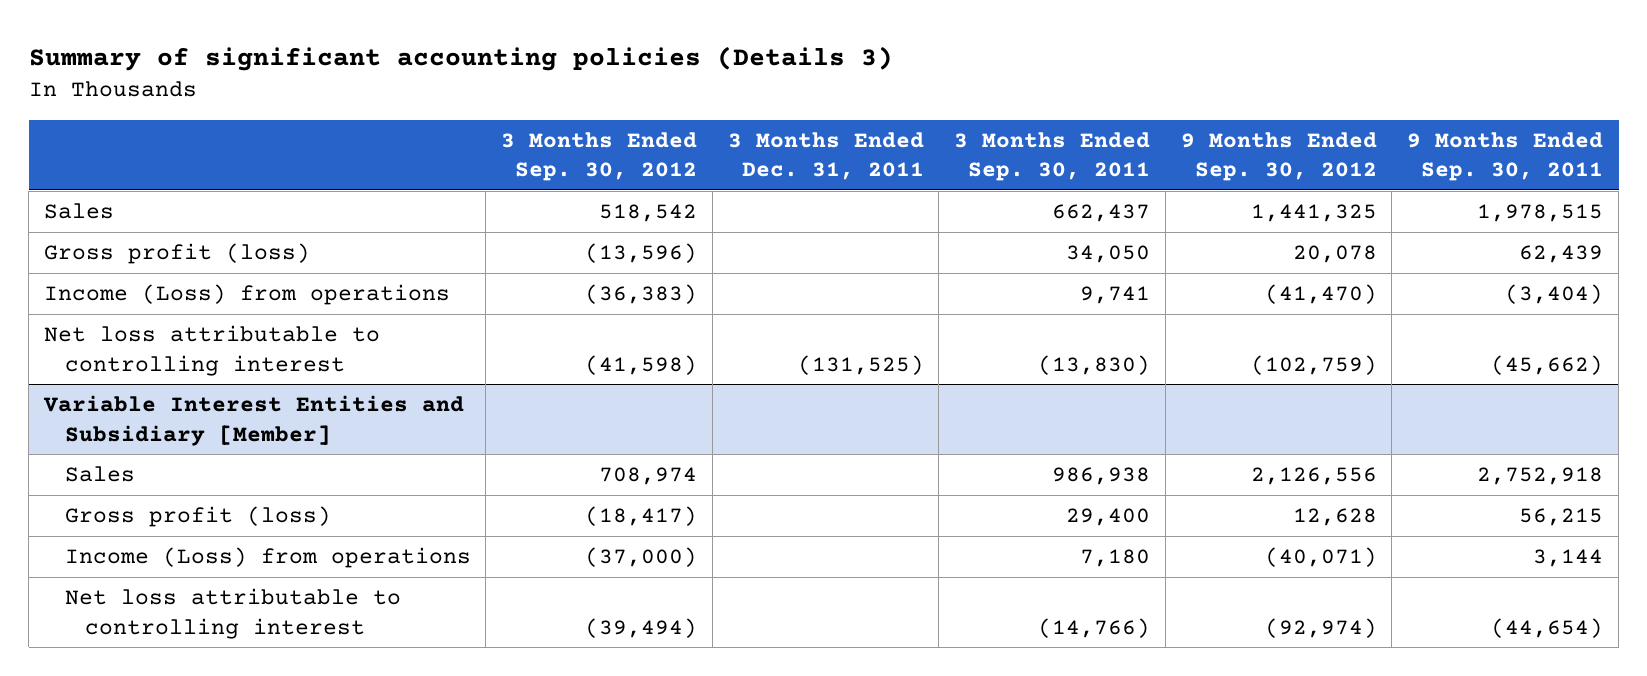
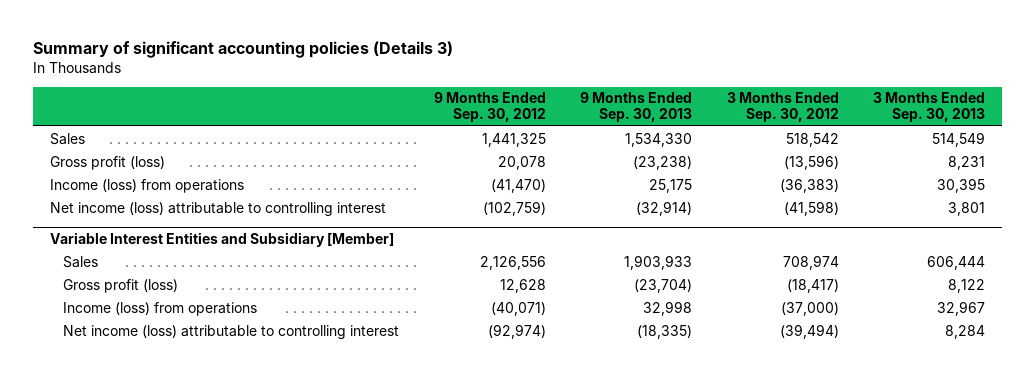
[727,131,924,181] 3 Months Ended Dec. 31, 2011 -> none
[954,131,1151,182] 3 Months Ended Sep. 30, 2011 -> none
[1407,131,1604,182] 9 Months Ended Sep. 30, 2011 -> none
none -> [580,92,693,123] 9 Months Ended Sep. 30, 2013
none -> [873,92,986,123] 3 Months Ended Sep. 30, 2013
[44,284,451,306] Income (Loss) from operations -> [49,178,244,193] Income (loss) from operations
[44,325,381,376] Net loss attributable to controlling interest -> [49,201,386,216] Net income (loss) attributable to controlling interest
[64,547,471,569] Income (Loss) from operations -> [63,301,258,316] Income (loss) from operations
[64,588,401,639] Net loss attributable to controlling interest -> [63,324,400,339] Net income (loss) attributable to controlling interest

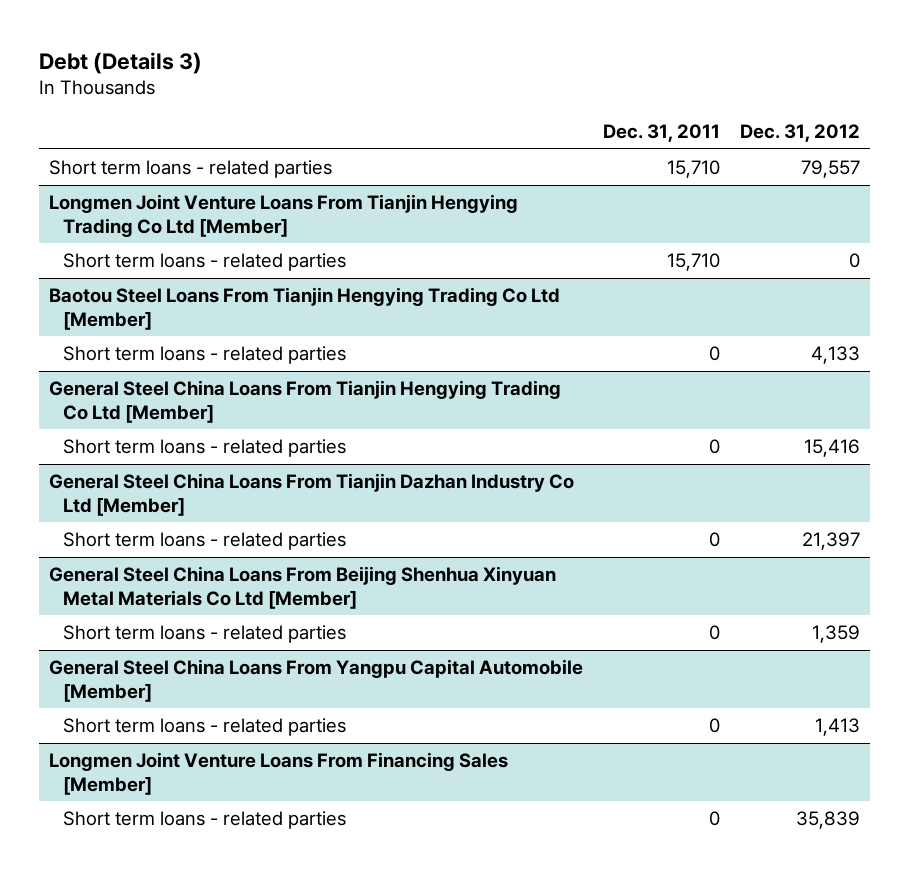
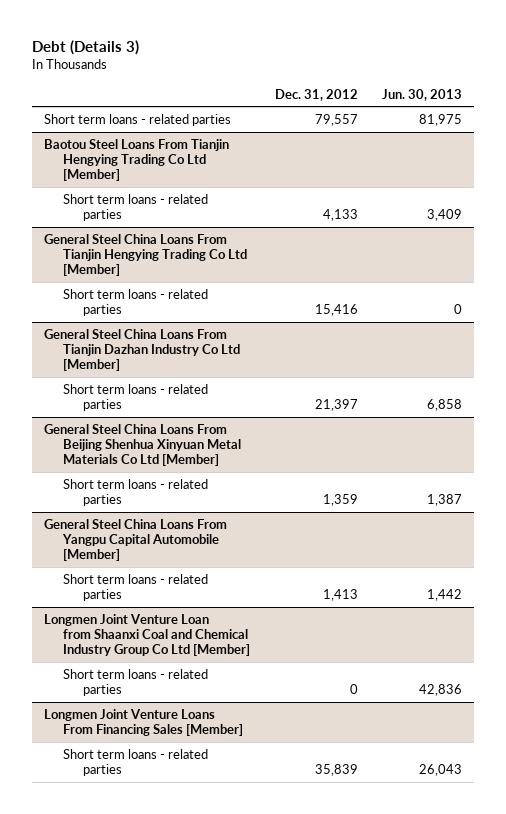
[602,123,720,142] Dec. 31, 2011 -> none
none -> [382,88,463,101] Jun. 30, 2013
[49,194,519,237] Longmen Joint Venture Loans From Tianjin Hengying Trading Co Ltd [Member] -> none
[63,253,347,272] Short term loans - related parties -> none
none -> [43,613,251,657] Longmen Joint Venture Loan from Shaanxi Coal and Chemical Industry Group Co Ltd [Member]
none -> [63,668,209,697] Short term loans - related parties

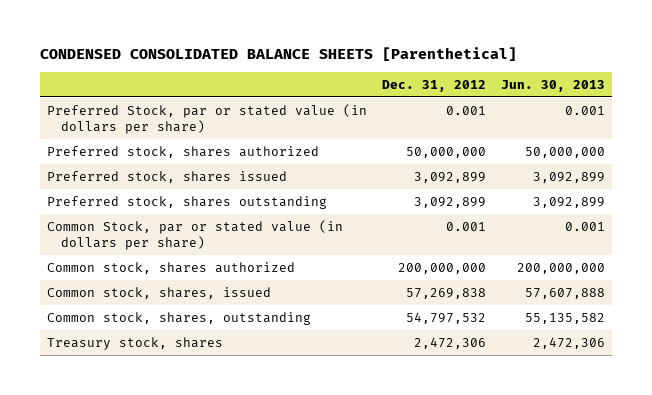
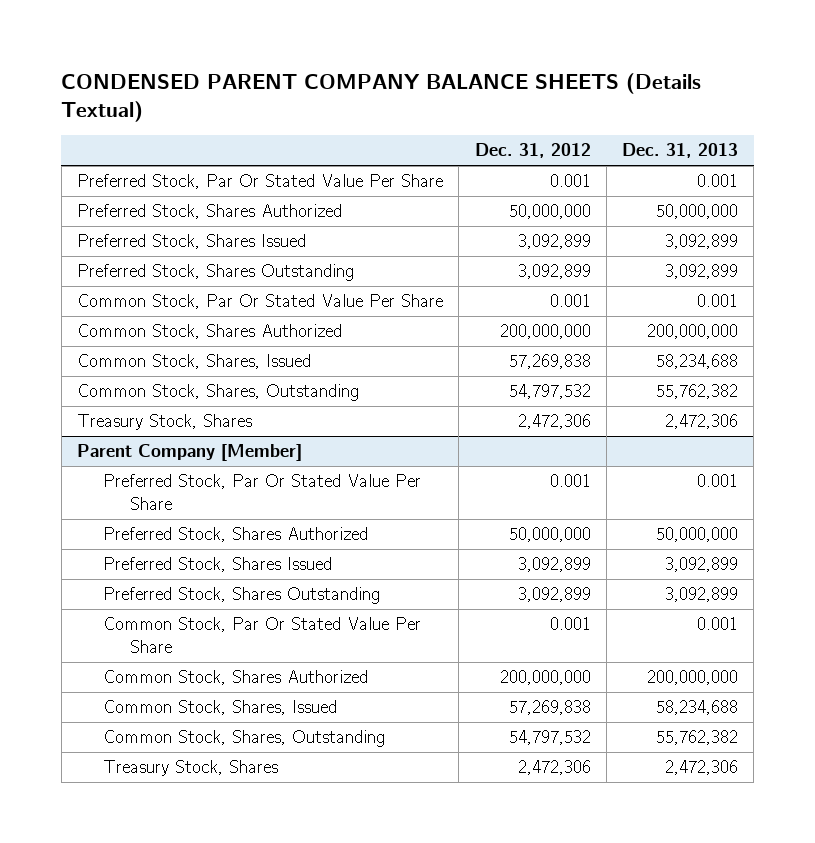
[39,47,517,62] CONDENSED CONSOLIDATED BALANCE SHEETS [Parenthetical] -> [61,73,702,122] CONDENSED PARENT COMPANY BALANCE SHEETS (Details Textual)
[500,79,605,92] Jun. 30, 2013 -> none
none -> [622,143,739,159] Dec. 31, 2013
[47,103,368,135] Preferred Stock, par or stated value (in dollars per share) -> [77,174,444,190] Preferred Stock, Par Or Stated Value Per Share
[47,145,320,158] Preferred stock, shares authorized -> [77,204,343,220] Preferred Stock, Shares Authorized
[47,170,288,183] Preferred stock, shares issued -> [77,234,307,250] Preferred Stock, Shares Issued
[47,195,328,209] Preferred stock, shares outstanding -> [77,264,355,282] Preferred Stock, Shares Outstanding
[47,219,344,251] Common Stock, par or stated value (in dollars per share) -> [77,294,444,310] Common Stock, Par Or Stated Value Per Share
[47,261,296,274] Common stock, shares authorized -> [77,324,343,340] Common Stock, Shares Authorized
[47,286,272,299] Common stock, shares, issued -> [77,354,312,370] Common Stock, Shares, Issued
[47,311,312,325] Common stock, shares, outstanding -> [77,384,360,402] Common Stock, Shares, Outstanding
[47,336,224,350] Treasury stock, shares -> [77,414,253,431] Treasury Stock, Shares
none -> [77,444,303,462] Parent Company [Member]
none -> [103,474,422,510] Preferred Stock, Par Or Stated Value Per Share
none -> [103,527,369,543] Preferred Stock, Shares Authorized
none -> [103,557,333,573] Preferred Stock, Shares Issued
none -> [103,587,381,605] Preferred Stock, Shares Outstanding
none -> [103,617,422,653] Common Stock, Par Or Stated Value Per Share
none -> [103,670,369,686] Common Stock, Shares Authorized
none -> [103,700,338,716] Common Stock, Shares, Issued
none -> [103,730,386,748] Common Stock, Shares, Outstanding
none -> [103,760,279,777] Treasury Stock, Shares

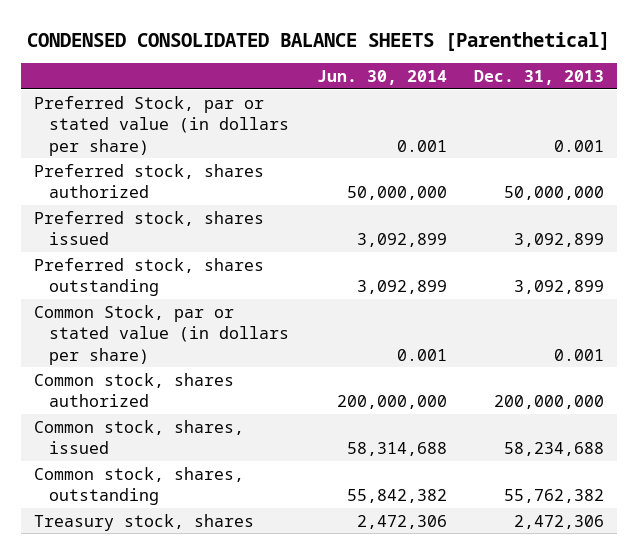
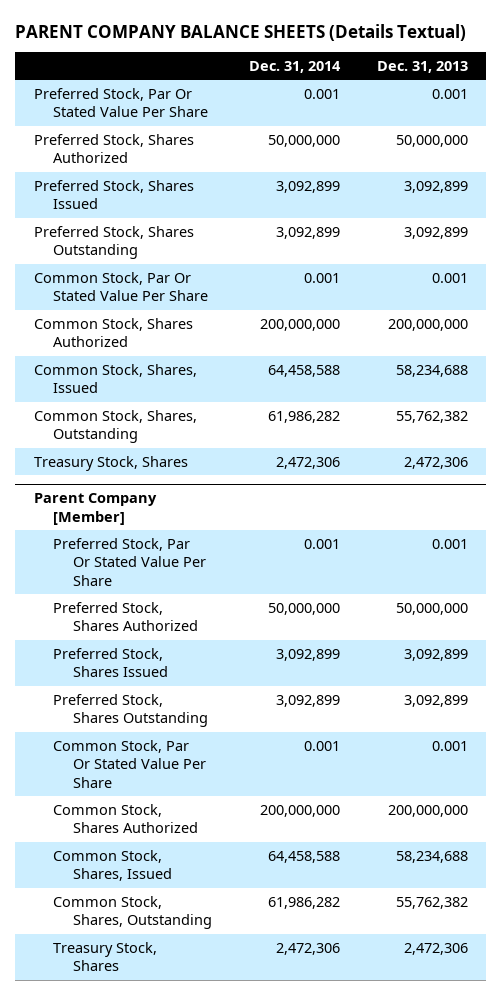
[27,31,611,51] CONDENSED CONSOLIDATED BALANCE SHEETS [Parenthetical] -> [15,23,467,41] PARENT COMPANY BALANCE SHEETS (Details Textual)
[316,69,447,85] Jun. 30, 2014 -> none
none -> [249,61,342,74] Dec. 31, 2014
[34,95,290,156] Preferred Stock, par or stated value (in dollars per share) -> [33,87,209,118] Preferred Stock, Par Or Stated Value Per Share
[34,163,265,199] Preferred stock, shares authorized -> [33,133,194,164] Preferred Stock, Shares Authorized
[34,210,265,246] Preferred stock, shares issued -> [33,179,194,210] Preferred Stock, Shares Issued
[34,257,265,297] Preferred stock, shares outstanding -> [33,225,194,260] Preferred Stock, Shares Outstanding
[34,304,290,365] Common Stock, par or stated value (in dollars per share) -> [33,271,209,302] Common Stock, Par Or Stated Value Per Share
[34,372,235,408] Common stock, shares authorized -> [33,317,193,348] Common Stock, Shares Authorized
[34,419,245,455] Common stock, shares, issued -> [33,363,197,394] Common Stock, Shares, Issued
[34,466,245,506] Common stock, shares, outstanding -> [33,409,197,444] Common Stock, Shares, Outstanding
[34,513,255,531] Treasury stock, shares -> [33,455,188,471] Treasury Stock, Shares
none -> [33,493,157,525] Parent Company [Member]
none -> [53,537,207,587] Preferred Stock, Par Or Stated Value Per Share
none -> [53,601,199,632] Preferred Stock, Shares Authorized
none -> [53,647,169,678] Preferred Stock, Shares Issued
none -> [53,693,209,728] Preferred Stock, Shares Outstanding
none -> [53,739,207,789] Common Stock, Par Or Stated Value Per Share
none -> [53,803,199,834] Common Stock, Shares Authorized
none -> [53,849,173,882] Common Stock, Shares, Issued
none -> [53,895,213,930] Common Stock, Shares, Outstanding
none -> [53,941,158,972] Treasury Stock, Shares

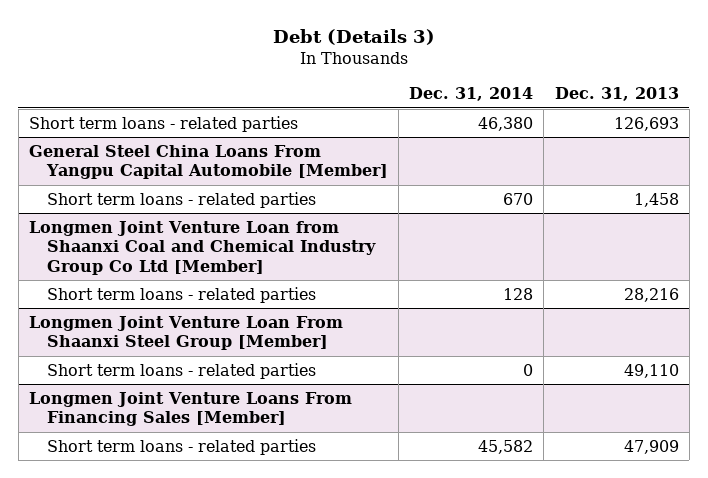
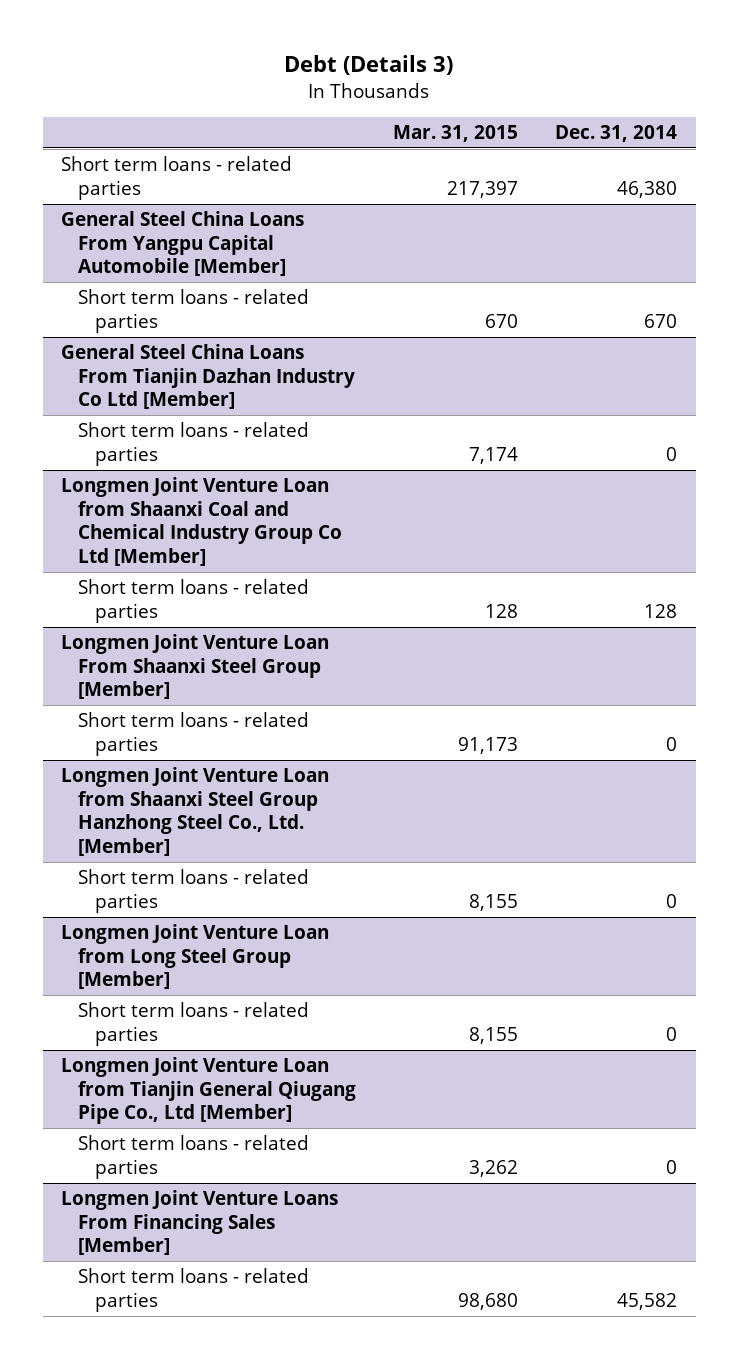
[554,87,679,102] Dec. 31, 2013 -> none
none -> [393,125,519,143] Mar. 31, 2015
none -> [61,344,356,410] General Steel China Loans From Tianjin Dazhan Industry Co Ltd [Member]
none -> [78,422,310,466] Short term loans - related parties
none -> [61,767,330,856] Longmen Joint Venture Loan from Shaanxi Steel Group Hanzhong Steel Co., Ltd. [Member]
none -> [78,869,310,913] Short term loans - related parties
none -> [61,924,330,990] Longmen Joint Venture Loan from Long Steel Group [Member]
none -> [78,1002,310,1046] Short term loans - related parties
none -> [61,1057,357,1125] Longmen Joint Venture Loan from Tianjin General Qiugang Pipe Co., Ltd [Member]
none -> [78,1135,310,1179] Short term loans - related parties

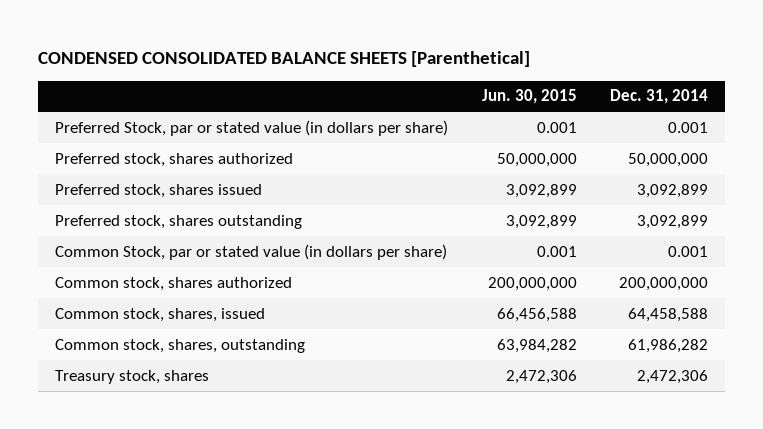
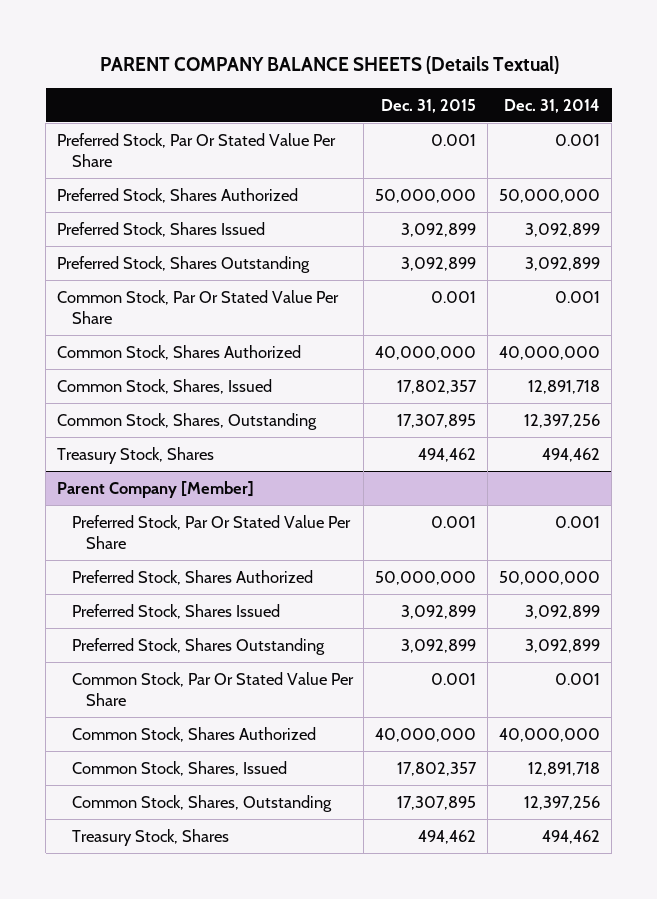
[38,51,531,68] CONDENSED CONSOLIDATED BALANCE SHEETS [Parenthetical] -> [99,56,559,75] PARENT COMPANY BALANCE SHEETS (Details Textual)
[481,89,577,105] Jun. 30, 2015 -> none
none -> [381,98,477,113] Dec. 31, 2015
[55,119,449,136] Preferred Stock, par or stated value (in dollars per share) -> [56,132,336,167] Preferred Stock, Par Or Stated Value Per Share
[55,152,294,167] Preferred stock, shares authorized -> [56,187,298,203] Preferred Stock, Shares Authorized
[55,183,263,198] Preferred stock, shares issued -> [56,221,265,237] Preferred Stock, Shares Issued
[55,214,303,229] Preferred stock, shares outstanding -> [56,255,310,273] Preferred Stock, Shares Outstanding
[55,243,448,260] Common Stock, par or stated value (in dollars per share) -> [56,289,339,324] Common Stock, Par Or Stated Value Per Share
[55,276,293,291] Common stock, shares authorized -> [56,344,301,360] Common Stock, Shares Authorized
[619,276,709,291] 200,000,000 -> [499,345,601,360] 40,000,000
[55,307,266,322] Common stock, shares, issued -> [56,378,272,394] Common Stock, Shares, Issued
[628,307,709,322] 64,458,588 -> [528,379,601,394] 12,891,718
[55,338,306,353] Common stock, shares, outstanding -> [56,412,317,430] Common Stock, Shares, Outstanding
[628,338,709,353] 61,986,282 -> [524,413,601,428] 12,397,256
[55,369,210,384] Treasury stock, shares -> [56,446,214,464] Treasury Stock, Shares
[637,369,709,384] 2,472,306 -> [542,447,601,462] 494,462
none -> [56,480,254,498] Parent Company [Member]
none -> [71,514,351,549] Preferred Stock, Par Or Stated Value Per Share
none -> [71,569,313,585] Preferred Stock, Shares Authorized
none -> [71,603,280,619] Preferred Stock, Shares Issued
none -> [71,637,325,655] Preferred Stock, Shares Outstanding
none -> [71,671,354,706] Common Stock, Par Or Stated Value Per Share
none -> [71,726,316,742] Common Stock, Shares Authorized
none -> [71,760,287,776] Common Stock, Shares, Issued
none -> [71,794,332,812] Common Stock, Shares, Outstanding
none -> [71,828,229,846] Treasury Stock, Shares

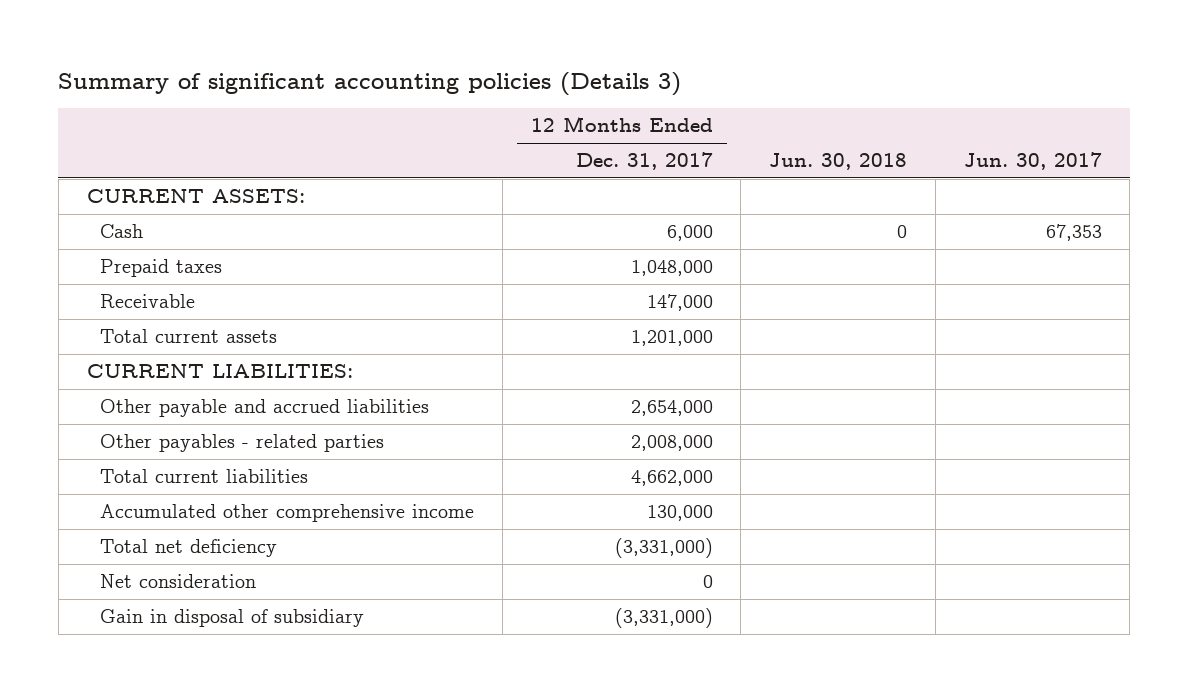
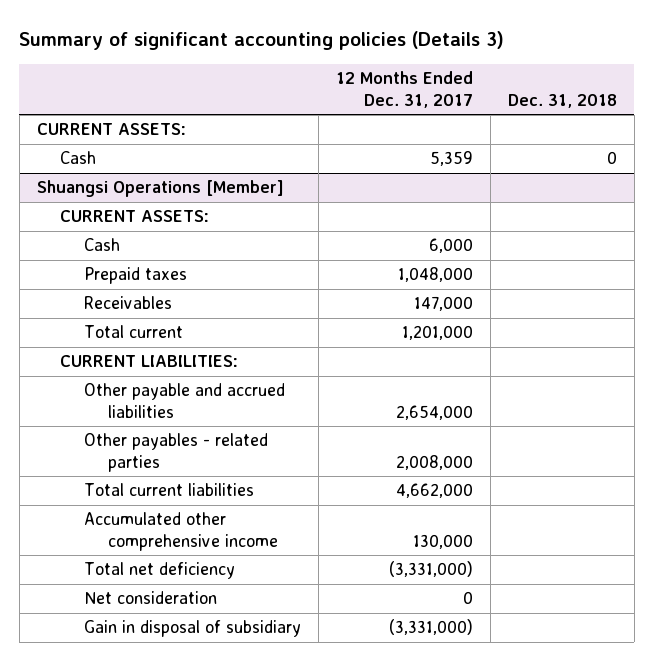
[769,153,908,171] Jun. 30, 2018 -> none
[963,152,1102,171] Jun. 30, 2017 -> none
none -> [507,93,617,108] Dec. 31, 2018
none -> [60,151,97,165] Cash
none -> [36,180,284,198] Shuangsi Operations [Member]
none -> [60,210,210,223] CURRENT ASSETS:
[100,294,196,309] Receivable -> [83,296,172,310] Receivables
[100,329,278,344] Total current assets -> [83,325,183,339] Total current

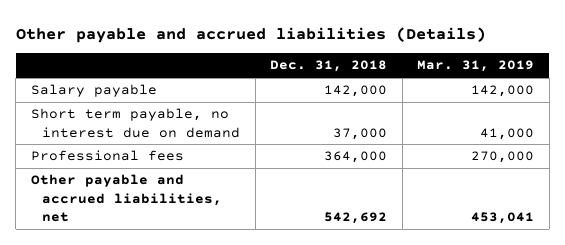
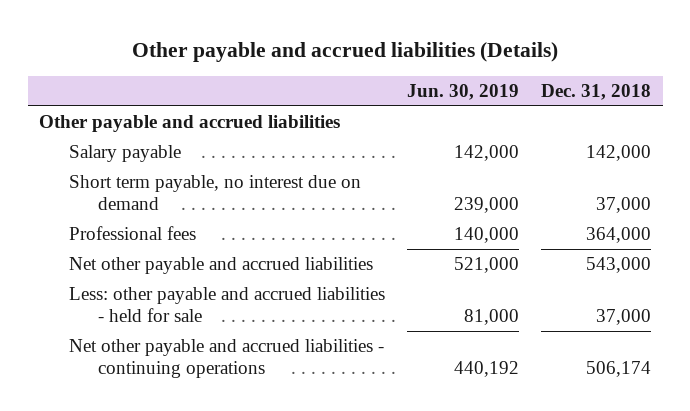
[417,60,535,73] Mar. 31, 2019 -> none
none -> [406,83,519,100] Jun. 30, 2019
none -> [38,115,340,133] Other payable and accrued liabilities
none -> [68,257,373,275] Net other payable and accrued liabilities
none -> [68,287,385,323] Less: other payable and accrued liabilities - held for sale
[30,174,223,223] Other payable and accrued liabilities, net -> [68,339,384,379] Net other payable and accrued liabilities - continuing operations
[324,212,388,225] 542,692 -> [586,361,652,378] 506,174

